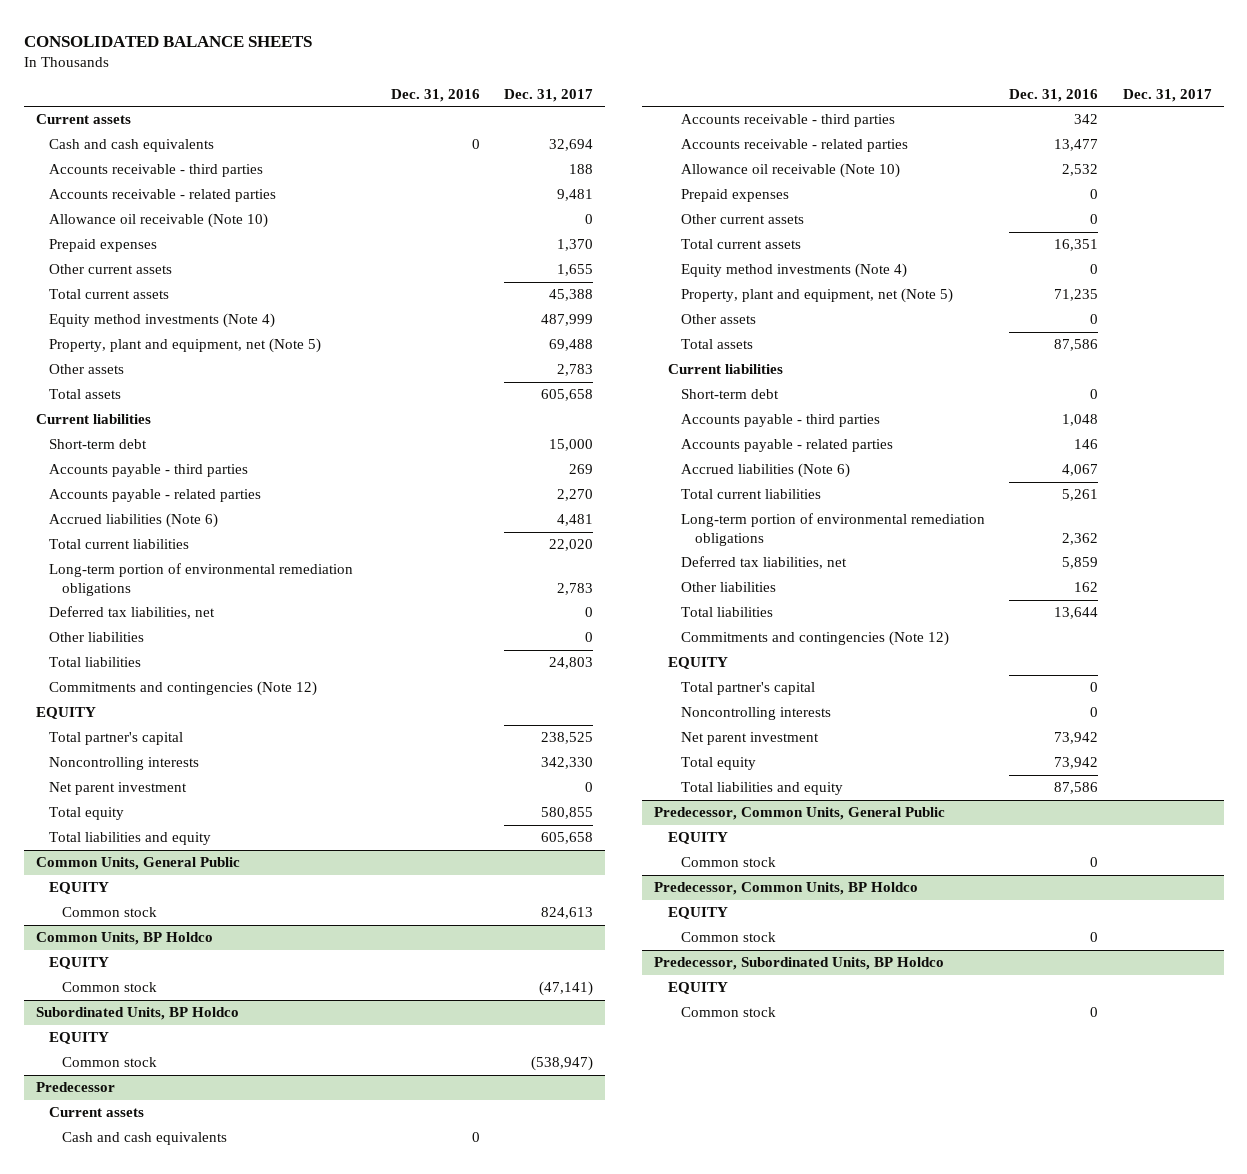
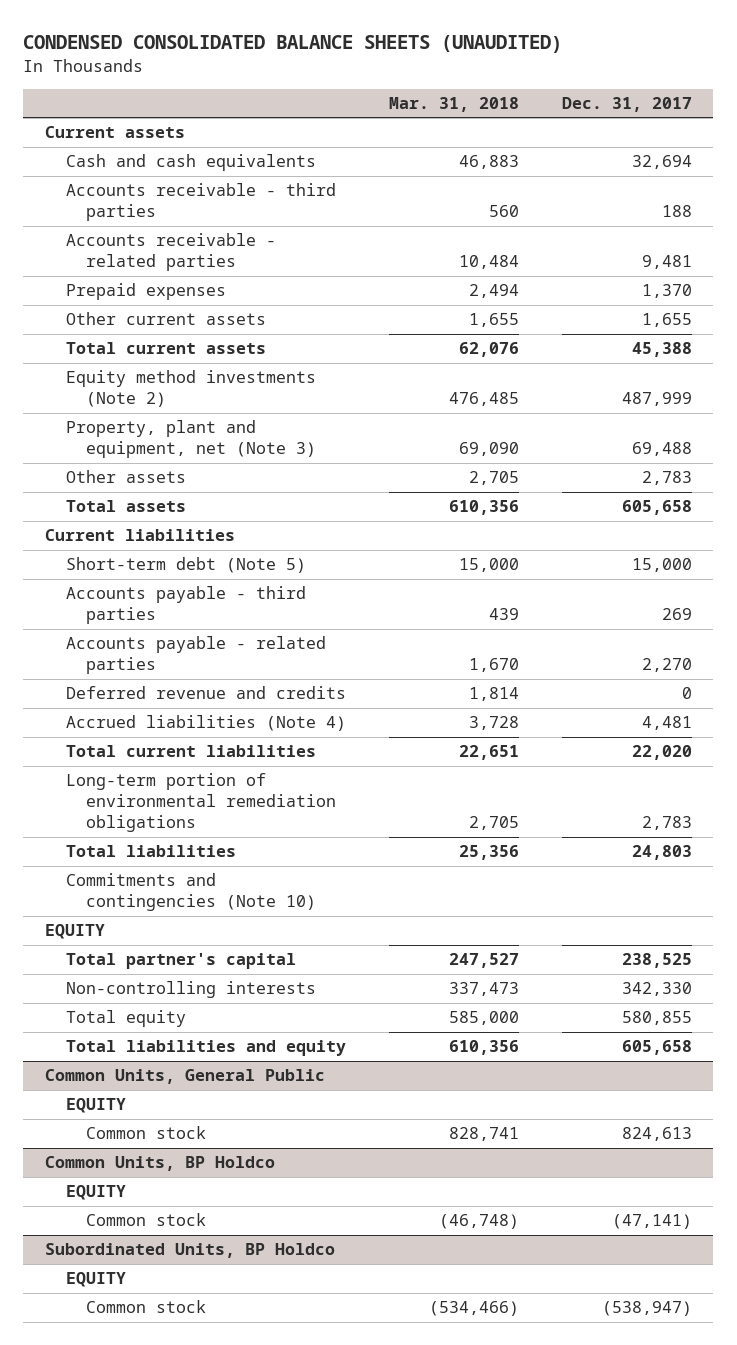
[23,35,312,47] CONSOLIDATED BALANCE SHEETS -> [23,35,563,54] CONDENSED CONSOLIDATED BALANCE SHEETS (UNAUDITED)
[390,88,480,102] Dec. 31, 2016 -> none
none -> [388,97,519,113] Mar. 31, 2018
[49,213,269,229] Allowance oil receivable (Note 10) -> none
[49,313,276,329] Equity method investments (Note 4) -> [65,370,316,408] Equity method investments (Note 2)
[49,338,322,354] Property, plant and equipment, net (Note 5) -> [65,420,317,459] Property, plant and equipment, net (Note 3)
[49,439,148,450] Short-term debt -> [65,557,306,574] Short-term debt (Note 5)
none -> [65,686,346,700] Deferred revenue and credits
[49,513,219,529] Accrued liabilities (Note 6) -> [65,715,346,732] Accrued liabilities (Note 4)
[49,606,216,620] Deferred tax liabilities, net -> none
[49,632,145,643] Other liabilities -> none
[49,681,318,697] Commitments and contingencies (Note 12) -> [65,873,317,912] Commitments and contingencies (Note 10)
[49,782,188,796] Net parent investment -> none
[49,757,200,771] Noncontrolling interests -> [65,981,316,999] Non-controlling interests
[35,1082,115,1093] Predecessor -> none
[49,1107,145,1118] Current assets -> none
[62,1132,228,1146] Cash and cash equivalents -> none
[681,114,896,128] Accounts receivable - third parties -> none
[681,139,909,153] Accounts receivable - related parties -> none
[681,163,901,179] Allowance oil receivable (Note 10) -> none
[681,189,790,203] Prepaid expenses -> none
[681,214,805,225] Other current assets -> none
[681,239,802,250] Total current assets -> none
[681,263,908,279] Equity method investments (Note 4) -> none
[681,288,954,304] Property, plant and equipment, net (Note 5) -> none
[681,314,757,325] Other assets -> none
[681,339,754,350] Total assets -> none
[667,364,783,375] Current liabilities -> none
[681,389,780,400] Short-term debt -> none
[681,414,881,428] Accounts payable - third parties -> none
[681,439,894,453] Accounts payable - related parties -> none
[681,463,851,479] Accrued liabilities (Note 6) -> none
[681,489,822,500] Total current liabilities -> none
[681,513,986,546] Long-term portion of environmental remediation obligations -> none
[681,556,848,570] Deferred tax liabilities, net -> none
[681,582,777,593] Other liabilities -> none
[681,607,774,618] Total liabilities -> none
[681,631,950,647] Commitments and contingencies (Note 12) -> none
[667,657,728,670] EQUITY -> none
[681,682,816,696] Total partner's capital -> none
[681,707,832,721] Noncontrolling interests -> none
[681,732,820,746] Net parent investment -> none
[681,757,757,771] Total equity -> none
[681,782,844,796] Total liabilities and equity -> none
[654,807,946,821] Predecessor, Common Units, General Public -> none
[667,832,728,845] EQUITY -> none
[681,857,777,868] Common stock -> none
[654,882,919,896] Predecessor, Common Units, BP Holdco -> none
[667,907,728,920] EQUITY -> none
[681,932,777,943] Common stock -> none
[654,957,945,971] Predecessor, Subordinated Units, BP Holdco -> none
[667,982,728,995] EQUITY -> none
[681,1007,777,1018] Common stock -> none

